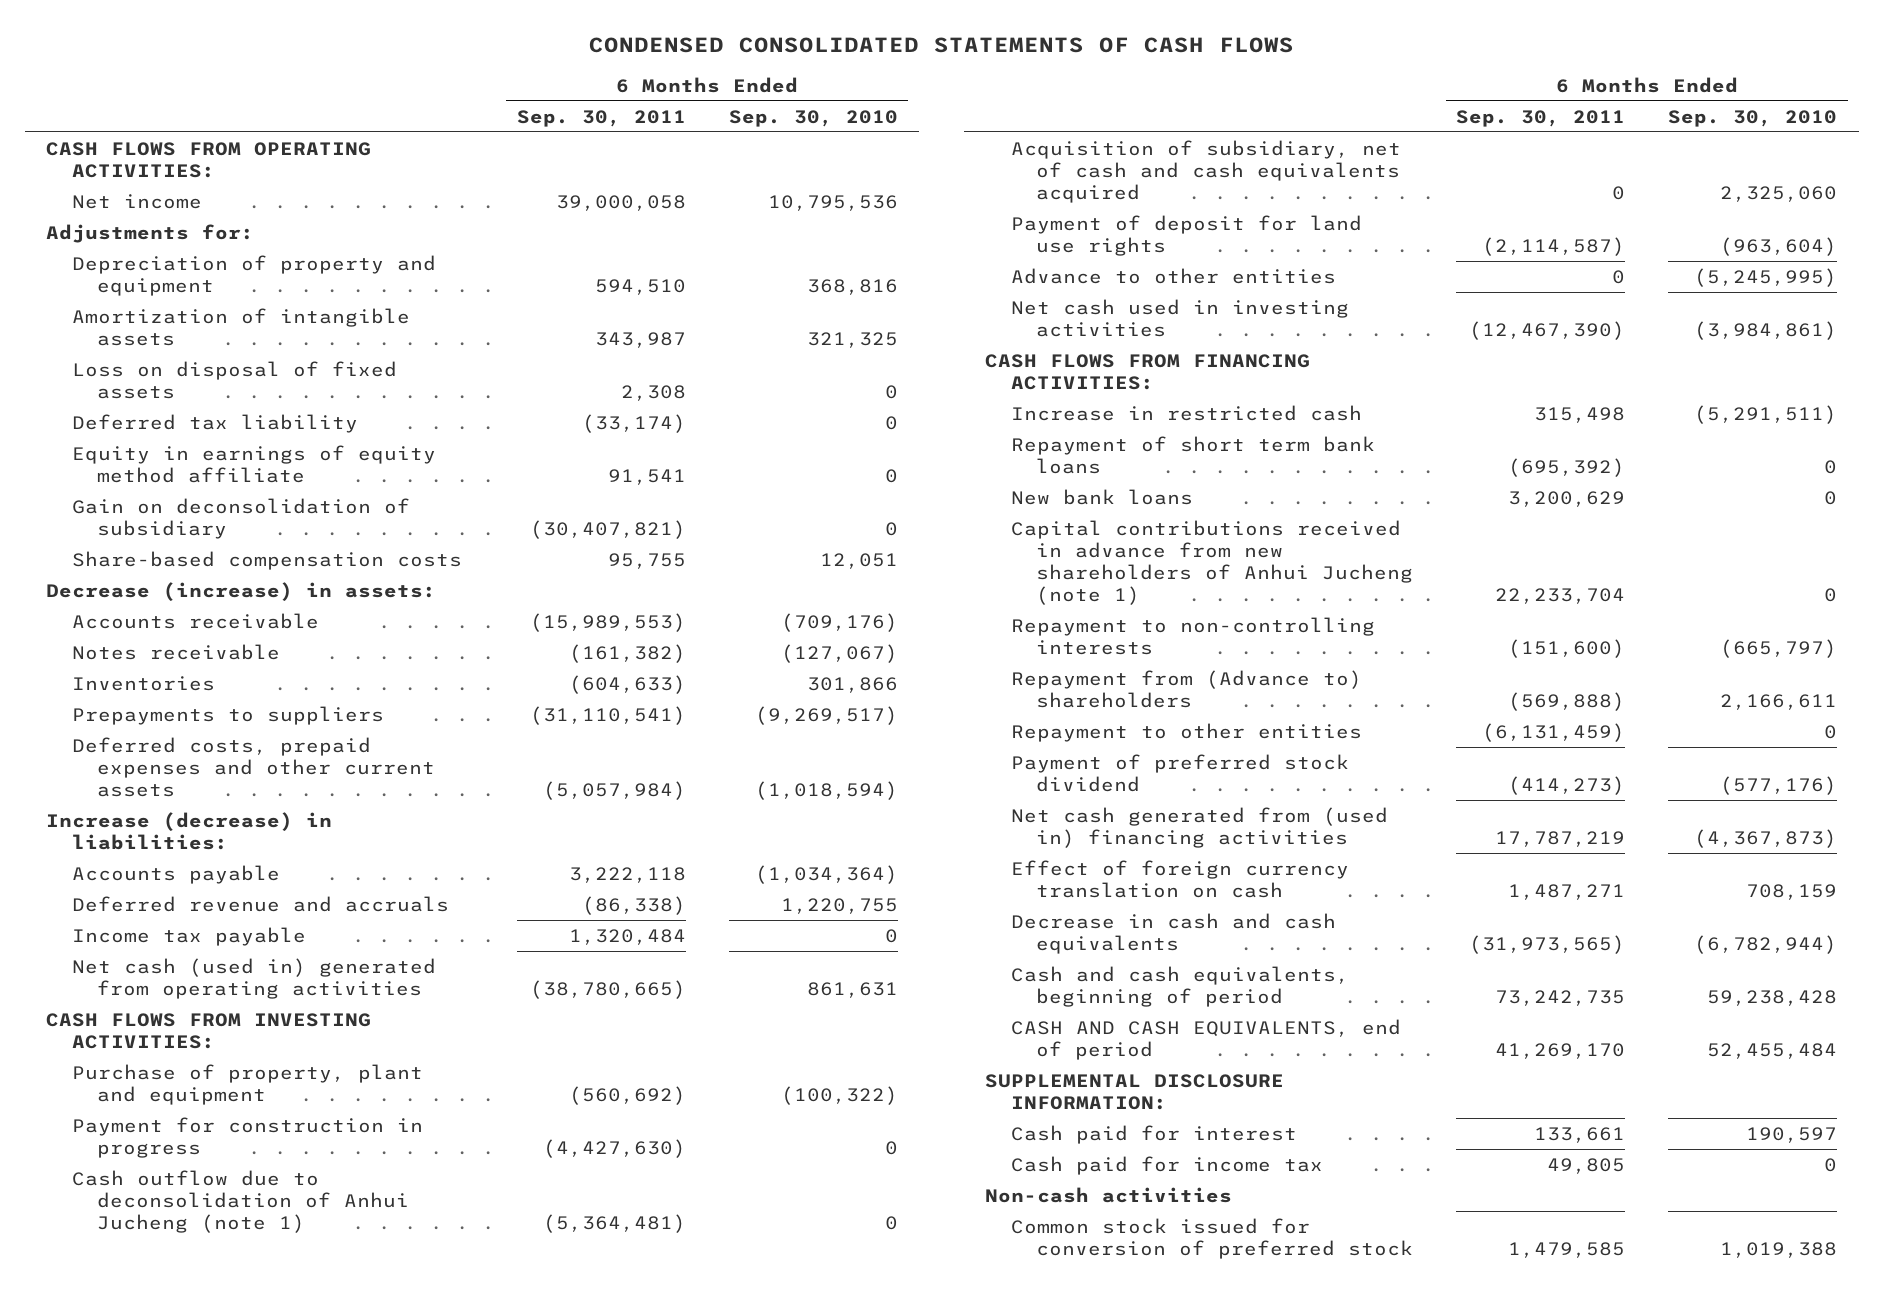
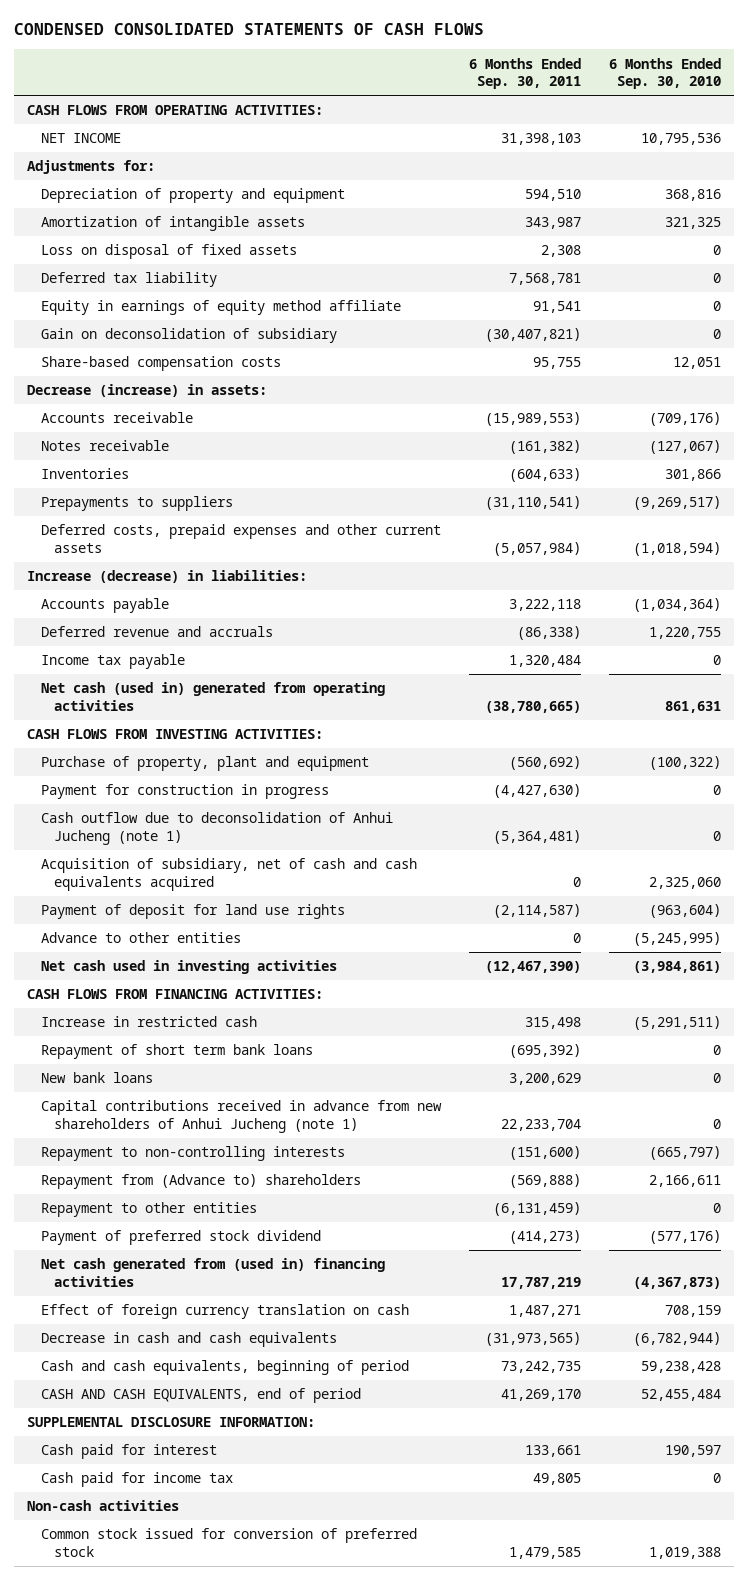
[71,193,202,209] Net income -> [40,133,121,144] NET INCOME
[555,194,686,211] 39,000,058 -> [500,133,581,146] 31,398,103
[581,413,686,433] (33,174) -> [508,273,581,286] 7,568,781

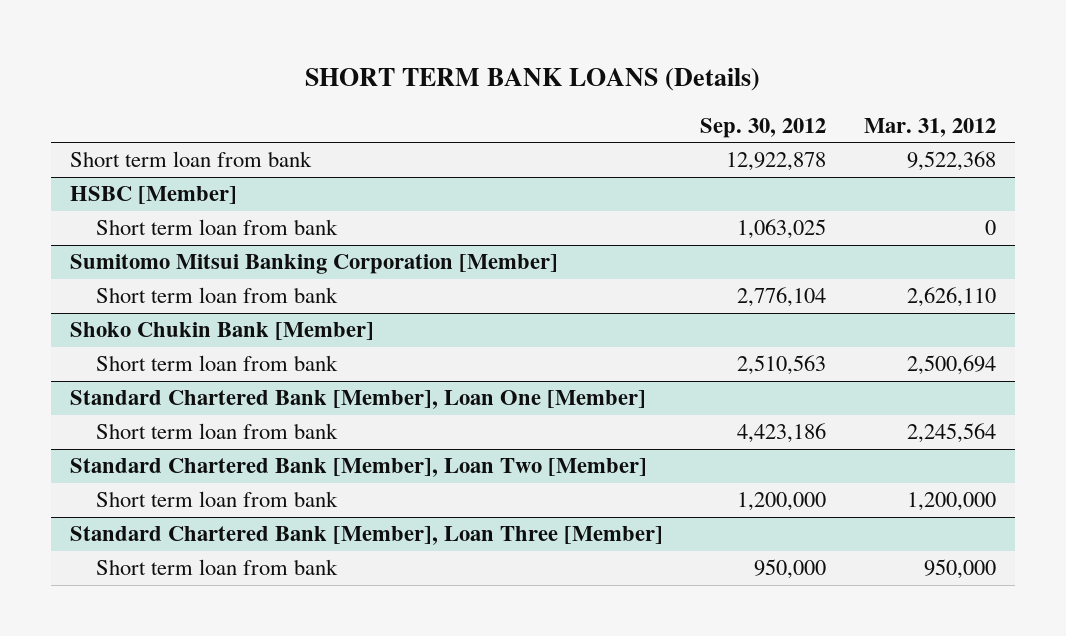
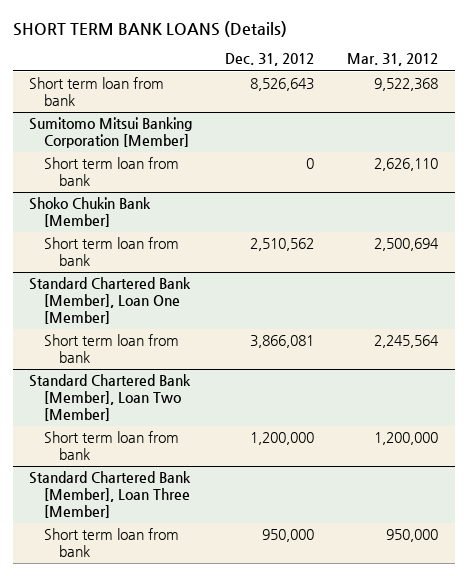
[700,117,827,138] Sep. 30, 2012 -> none
none -> [225,53,315,67] Dec. 31, 2012
[69,186,237,205] HSBC [Member] -> none
[96,219,339,236] Short term loan from bank -> none

